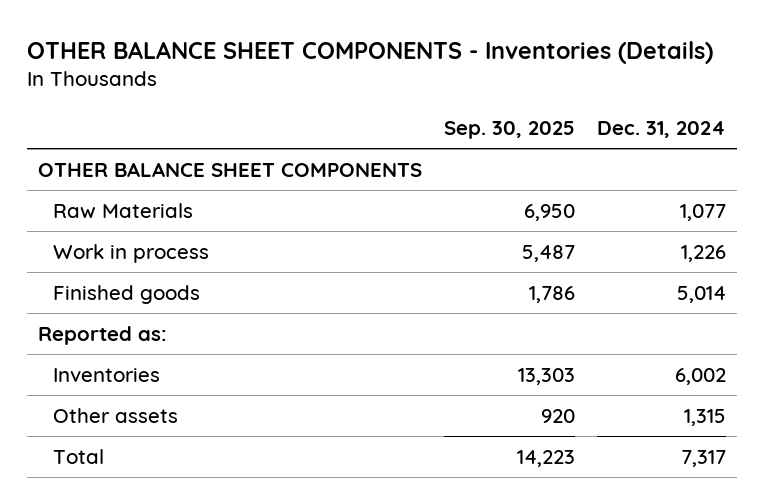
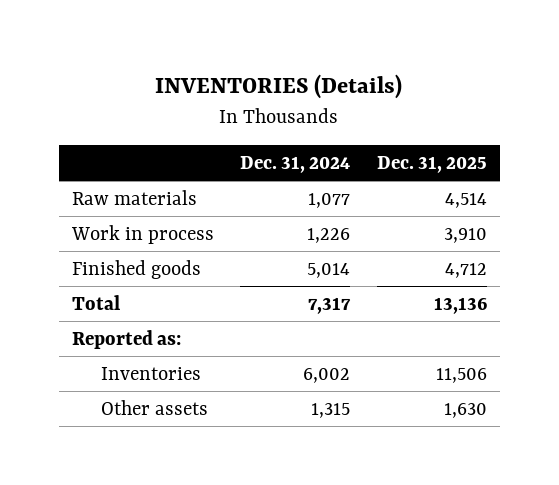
[26,40,713,64] OTHER BALANCE SHEET COMPONENTS - Inventories (Details) -> [155,74,403,100] INVENTORIES (Details)
[443,120,575,139] Sep. 30, 2025 -> none
none -> [376,156,487,174] Dec. 31, 2025
[37,161,422,177] OTHER BALANCE SHEET COMPONENTS -> none
[52,202,193,219] Raw Materials -> [72,190,198,206] Raw materials
[52,448,104,464] Total -> [72,295,121,311] Total

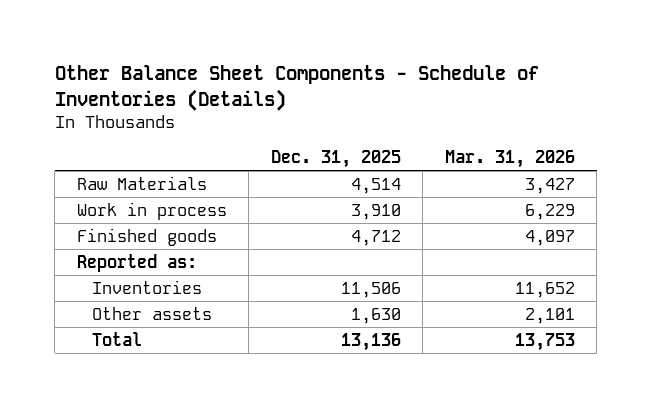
[155,74,403,100] INVENTORIES (Details) -> [54,65,539,111] Other Balance Sheet Components - Schedule of Inventories (Details)
[240,156,351,174] Dec. 31, 2024 -> none
none -> [444,149,575,168] Mar. 31, 2026
[72,190,198,206] Raw materials -> [76,175,207,190] Raw Materials
[72,295,121,311] Total -> [92,331,143,346] Total

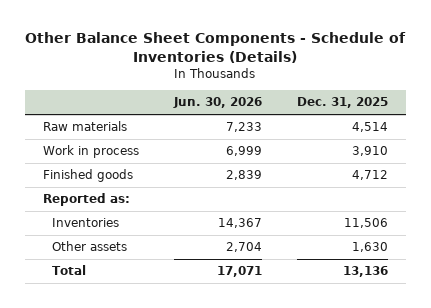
[444,149,575,168] Mar. 31, 2026 -> none
none -> [172,97,262,109] Jun. 30, 2026
[76,175,207,190] Raw Materials -> [42,121,127,132] Raw materials

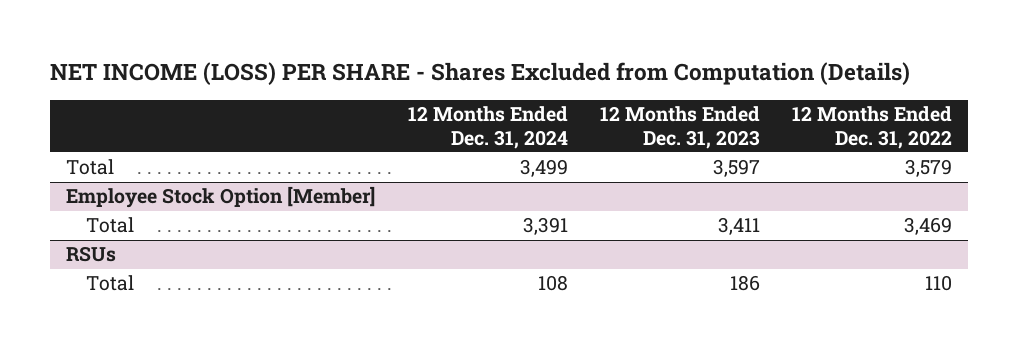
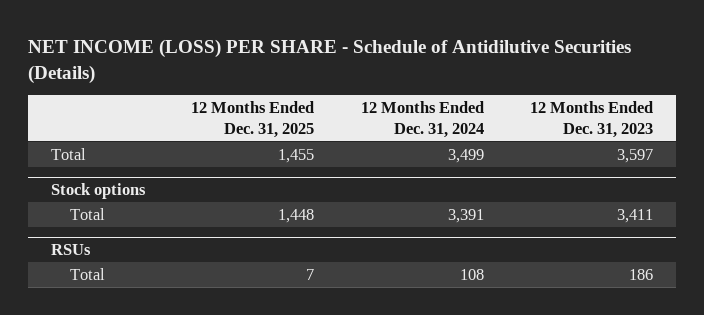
[50,62,911,86] NET INCOME (LOSS) PER SHARE - Shares Excluded from Computation (Details) -> [27,39,631,84] NET INCOME (LOSS) PER SHARE - Schedule of Antidilutive Securities (Details)
[792,106,953,149] 12 Months Ended Dec. 31, 2022 -> none
none -> [191,100,315,138] 12 Months Ended Dec. 31, 2025
[66,186,376,209] Employee Stock Option [Member] -> [51,183,147,200] Stock options

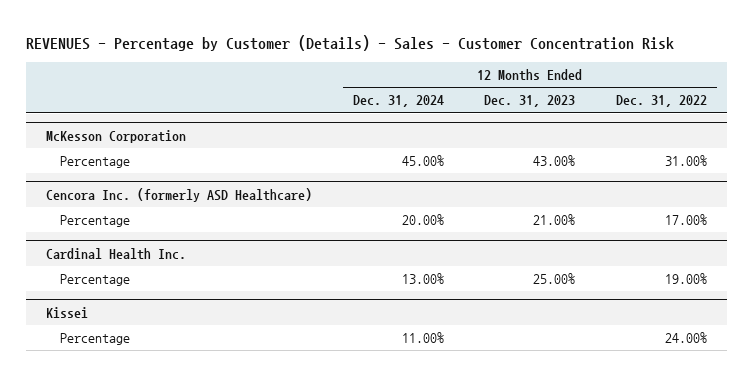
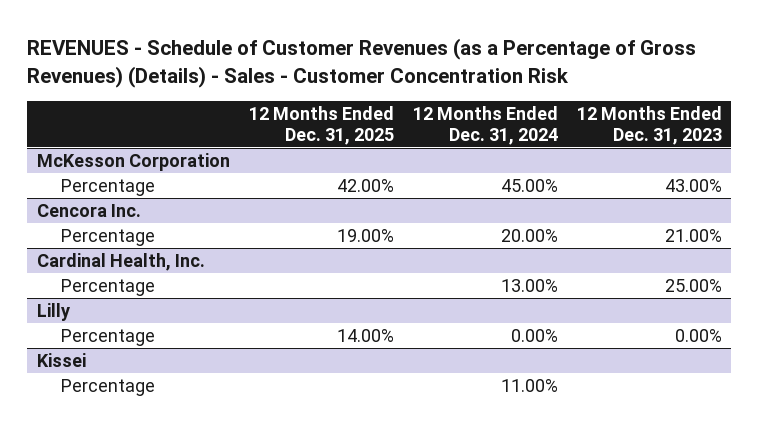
[25,34,674,51] REVENUES - Percentage by Customer (Details) - Sales - Customer Concentration Risk -> [27,37,697,88] REVENUES - Schedule of Customer Revenues (as a Percentage of Gross Revenues) (Details) - Sales - Customer Concentration Risk
[615,95,707,108] Dec. 31, 2022 -> none
none -> [248,105,394,145] 12 Months Ended Dec. 31, 2025
[46,188,313,203] Cencora Inc. (formerly ASD Healthcare) -> [36,204,141,218] Cencora Inc.
[46,248,187,261] Cardinal Health Inc. -> [36,253,205,272] Cardinal Health, Inc.
none -> [36,303,70,322] Lilly
none -> [61,329,156,347] Percentage

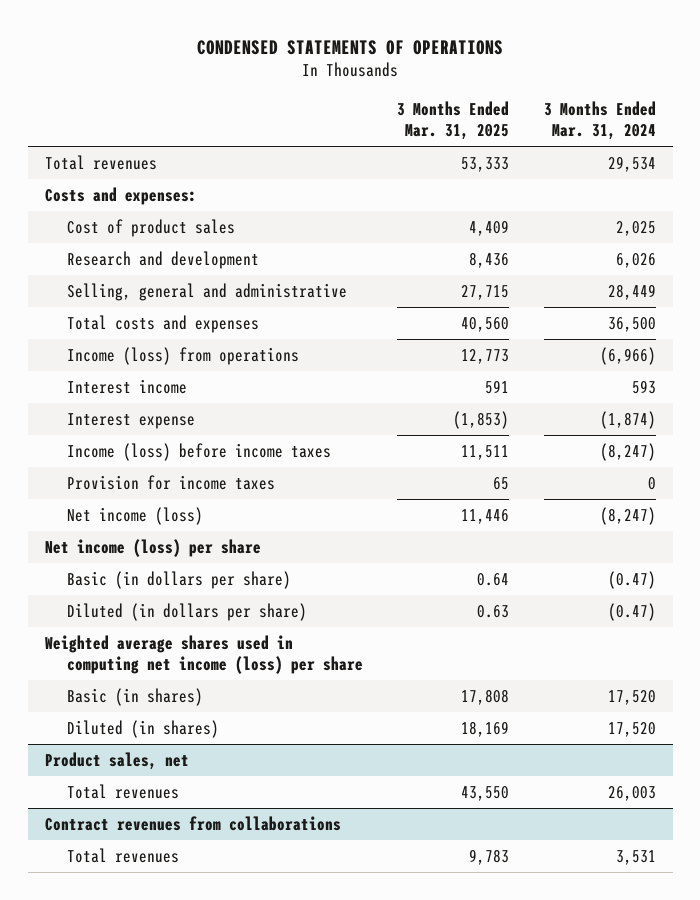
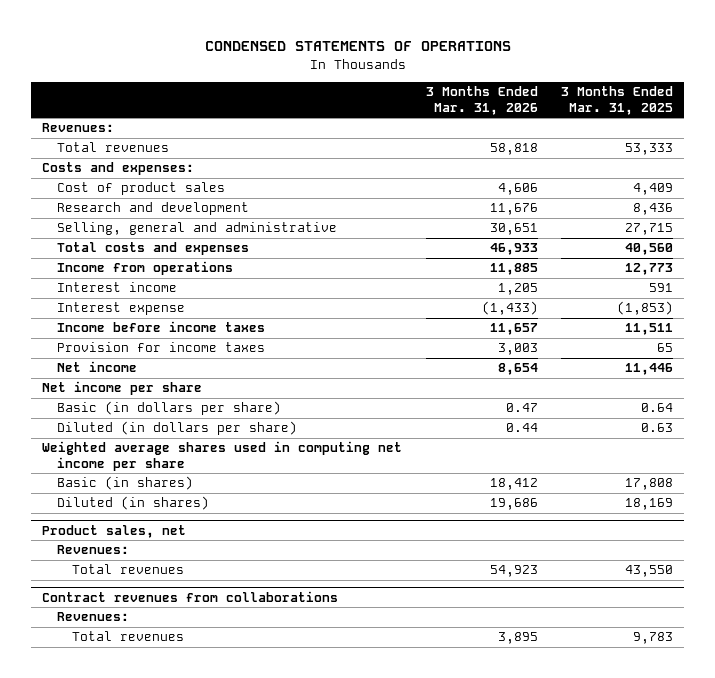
[543,100,656,141] 3 Months Ended Mar. 31, 2024 -> none
none -> [425,86,538,115] 3 Months Ended Mar. 31, 2026
none -> [42,123,115,133] Revenues:
[66,346,299,365] Income (loss) from operations -> [57,261,234,276] Income from operations
[66,442,331,461] Income (loss) before income taxes -> [57,321,266,333] Income before income taxes
[66,506,203,525] Net income (loss) -> [57,361,138,373] Net income
[44,538,261,557] Net income (loss) per share -> [42,381,203,396] Net income per share
[44,634,363,675] Weighted average shares used in computing net income (loss) per share -> [42,441,403,472] Weighted average shares used in computing net income per share
none -> [57,545,130,555] Revenues:
none -> [57,612,130,622] Revenues:

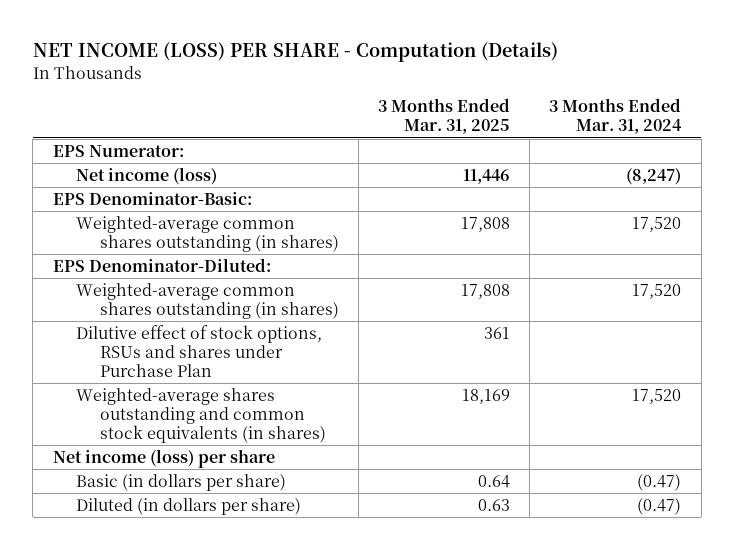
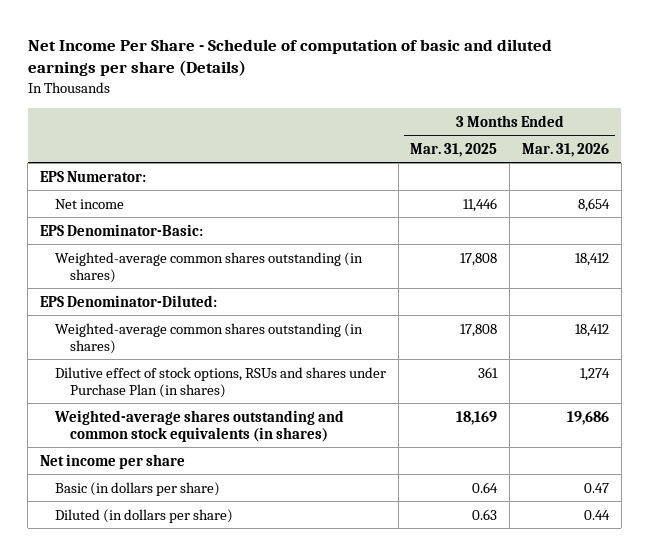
[32,42,558,63] NET INCOME (LOSS) PER SHARE - Computation (Details) -> [27,38,552,77] Net Income Per Share - Schedule of computation of basic and diluted earnings per share (Details)
[549,98,683,135] 3 Months Ended Mar. 31, 2024 -> none
none -> [522,142,610,157] Mar. 31, 2026
[76,166,218,185] Net income (loss) -> [54,198,124,209] Net income
[76,324,323,378] Dilutive effect of stock options, RSUs and shares under Purchase Plan -> [54,366,386,398] Dilutive effect of stock options, RSUs and shares under Purchase Plan (in shares)
[52,448,275,468] Net income (loss) per share -> [39,453,185,469] Net income per share

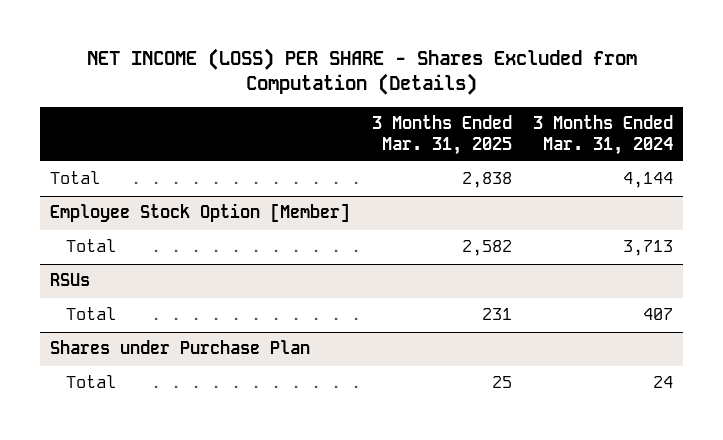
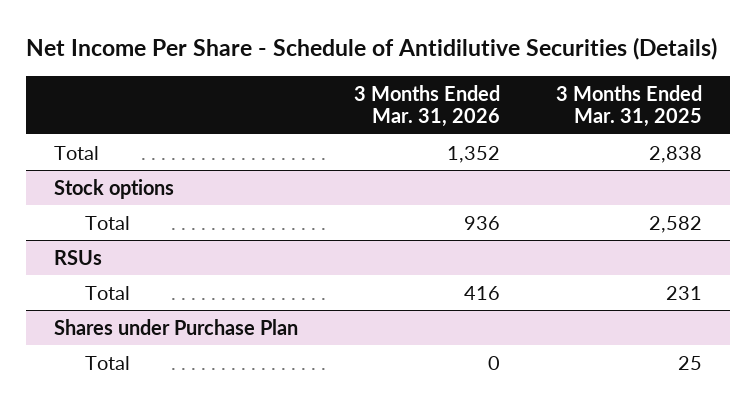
[86,48,637,96] NET INCOME (LOSS) PER SHARE - Shares Excluded from Computation (Details) -> [25,37,717,61] Net Income Per Share - Schedule of Antidilutive Securities (Details)
[532,115,673,155] 3 Months Ended Mar. 31, 2024 -> none
none -> [354,84,501,128] 3 Months Ended Mar. 31, 2026
[50,203,351,223] Employee Stock Option [Member] -> [53,178,174,199] Stock options

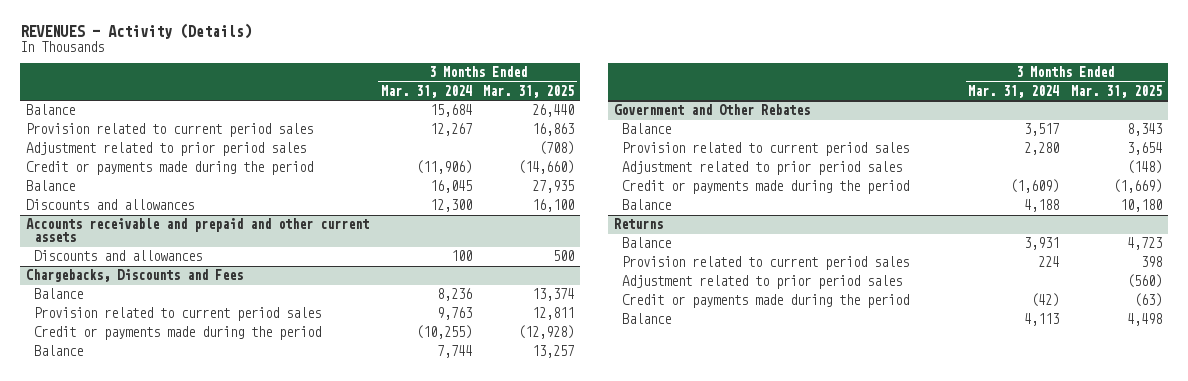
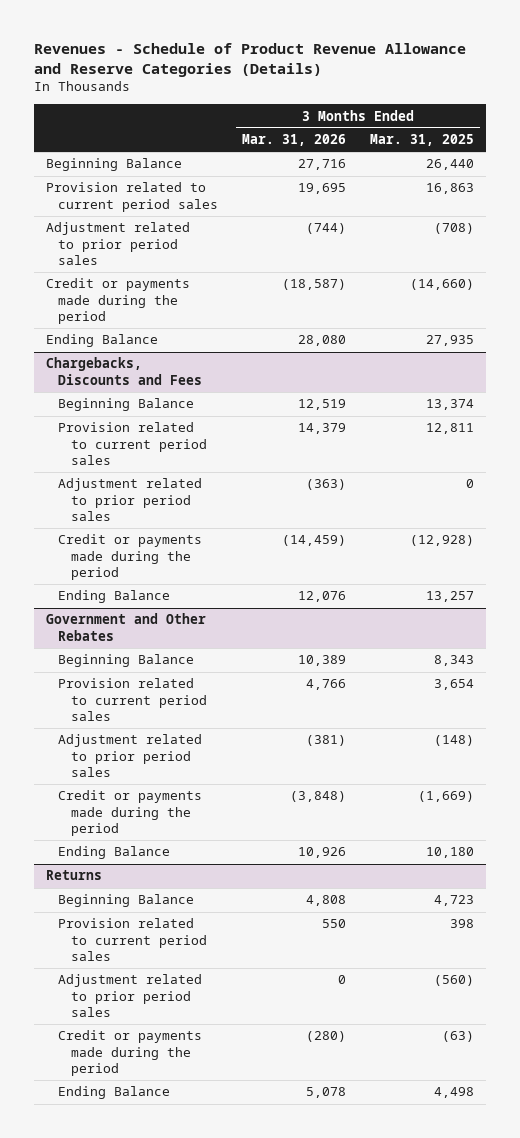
[19,22,252,39] REVENUES - Activity (Details) -> [34,43,467,77] Revenues - Schedule of Product Revenue Allowance and Reserve Categories (Details)
[380,84,472,98] Mar. 31, 2024 -> none
none -> [242,134,347,147] Mar. 31, 2026
[25,104,75,116] Balance -> [46,158,183,172] Beginning Balance
[25,199,194,211] Discounts and allowances -> none
[25,218,369,243] Accounts receivable and prepaid and other current assets -> none
[34,250,203,262] Discounts and allowances -> none
[25,180,75,192] Balance -> [46,334,159,348] Ending Balance
[34,288,84,300] Balance -> [58,398,195,412] Beginning Balance
none -> [58,478,203,522] Adjustment related to prior period sales
[34,345,84,357] Balance -> [58,590,171,604] Ending Balance
[622,123,672,135] Balance -> [58,654,195,668] Beginning Balance
[622,199,672,211] Balance -> [58,846,171,860] Ending Balance
[622,237,672,249] Balance -> [58,894,195,908] Beginning Balance
[622,313,672,325] Balance -> [58,1086,171,1100] Ending Balance

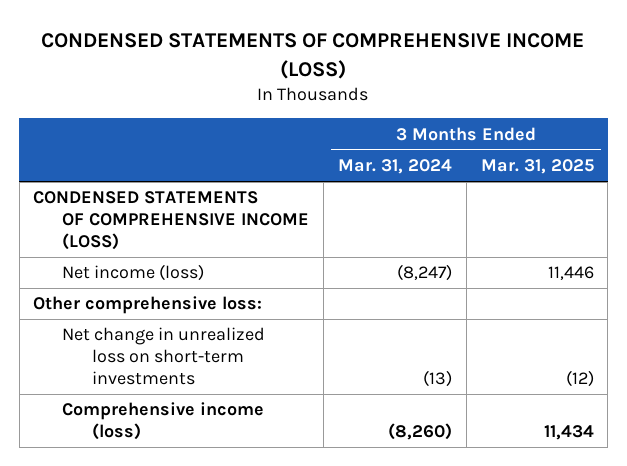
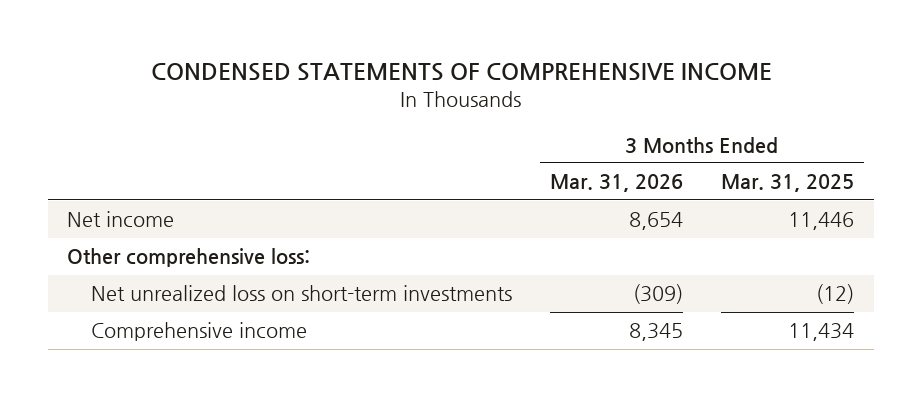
[41,33,585,79] CONDENSED STATEMENTS OF COMPREHENSIVE INCOME (LOSS) -> [150,62,772,81] CONDENSED STATEMENTS OF COMPREHENSIVE INCOME
[338,159,453,175] Mar. 31, 2024 -> none
none -> [550,174,684,193] Mar. 31, 2026
[33,191,310,250] CONDENSED STATEMENTS OF COMPREHENSIVE INCOME (LOSS) -> none
[62,264,205,282] Net income (loss) -> [66,211,174,228] Net income
[62,327,266,385] Net change in unrealized loss on short-term investments -> [90,285,512,302] Net unrealized loss on short-term investments
[62,402,265,441] Comprehensive income (loss) -> [90,322,307,342] Comprehensive income

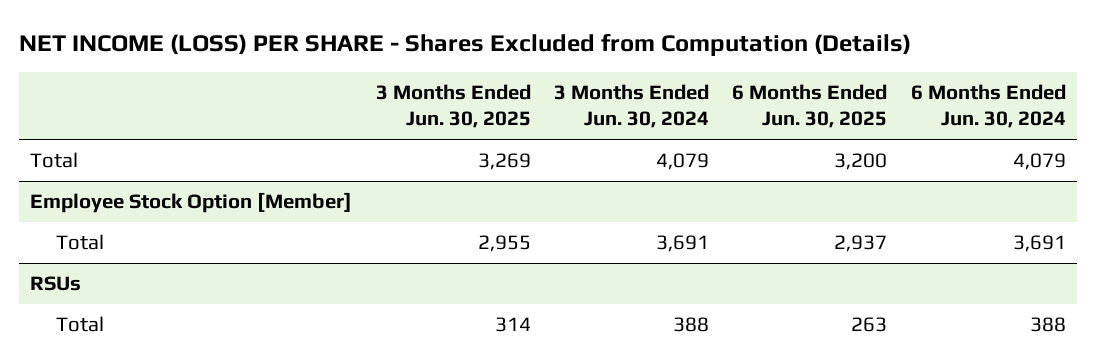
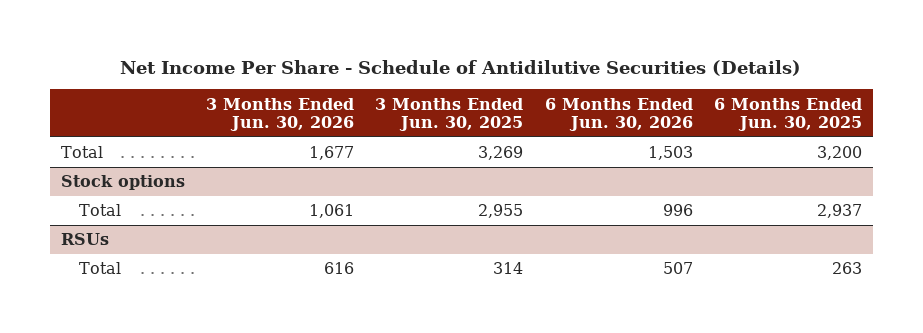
[18,32,911,56] NET INCOME (LOSS) PER SHARE - Shares Excluded from Computation (Details) -> [120,59,802,76] Net Income Per Share - Schedule of Antidilutive Securities (Details)
[554,83,710,129] 3 Months Ended Jun. 30, 2024 -> none
[910,83,1066,129] 6 Months Ended Jun. 30, 2024 -> none
none -> [206,97,355,132] 3 Months Ended Jun. 30, 2026
none -> [544,97,693,132] 6 Months Ended Jun. 30, 2026
[30,192,353,214] Employee Stock Option [Member] -> [60,175,185,191] Stock options

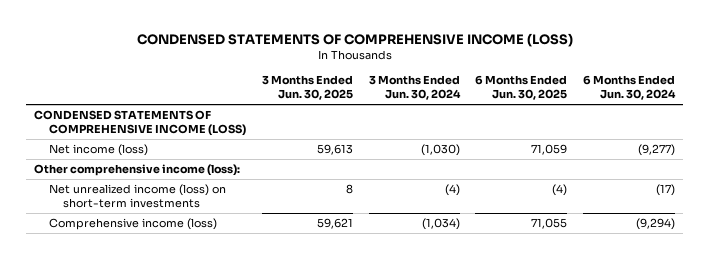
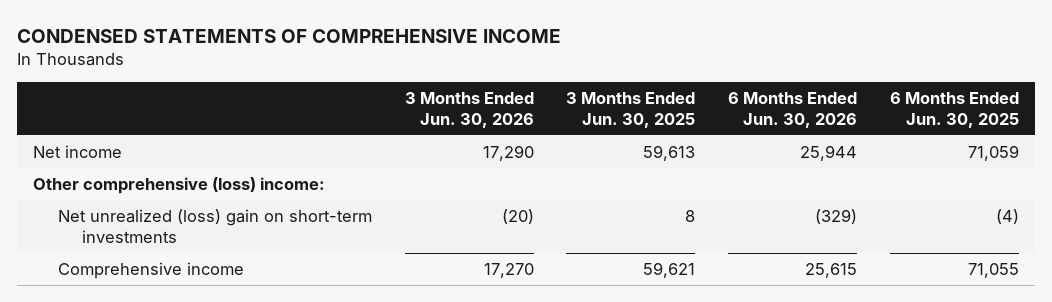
[136,32,573,47] CONDENSED STATEMENTS OF COMPREHENSIVE INCOME (LOSS) -> [16,28,561,43] CONDENSED STATEMENTS OF COMPREHENSIVE INCOME
[368,75,461,101] 3 Months Ended Jun. 30, 2024 -> none
[583,75,677,101] 6 Months Ended Jun. 30, 2024 -> none
none -> [404,92,534,129] 3 Months Ended Jun. 30, 2026
none -> [728,92,858,129] 6 Months Ended Jun. 30, 2026
[34,110,246,137] CONDENSED STATEMENTS OF COMPREHENSIVE INCOME (LOSS) -> none
[48,144,148,157] Net income (loss) -> [33,144,123,158] Net income
[34,164,241,177] Other comprehensive income (loss): -> [33,176,326,194] Other comprehensive (loss) income:
[48,184,226,209] Net unrealized income (loss) on short-term investments -> [57,208,372,244] Net unrealized (loss) gain on short-term investments
[48,218,217,231] Comprehensive income (loss) -> [57,261,244,279] Comprehensive income

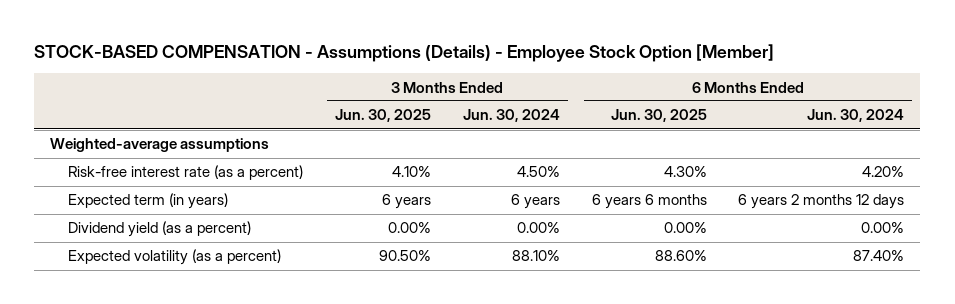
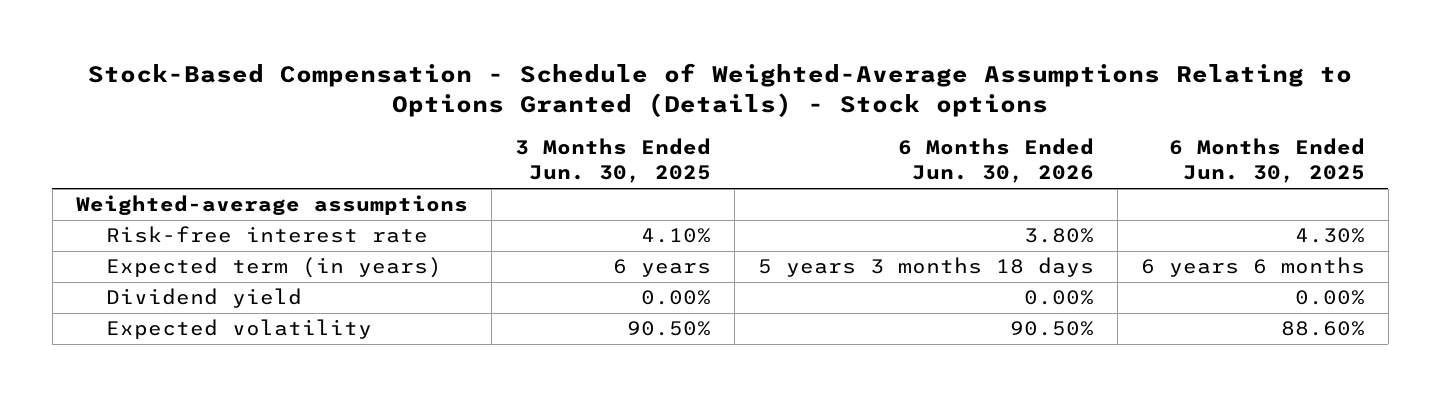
[34,43,775,62] STOCK-BASED COMPENSATION - Assumptions (Details) - Employee Stock Option [Member] -> [88,63,1353,118] Stock-Based Compensation - Schedule of Weighted-Average Assumptions Relating to Options Granted (Details) - Stock options
[462,109,560,123] Jun. 30, 2024 -> none
[807,109,905,123] Jun. 30, 2024 -> none
none -> [897,138,1094,184] 6 Months Ended Jun. 30, 2026
[68,165,304,181] Risk-free interest rate (as a percent) -> [106,226,429,244] Risk-free interest rate
[68,221,252,238] Dividend yield (as a percent) -> [106,288,303,309] Dividend yield
[68,249,282,266] Expected volatility (as a percent) -> [106,319,373,340] Expected volatility

